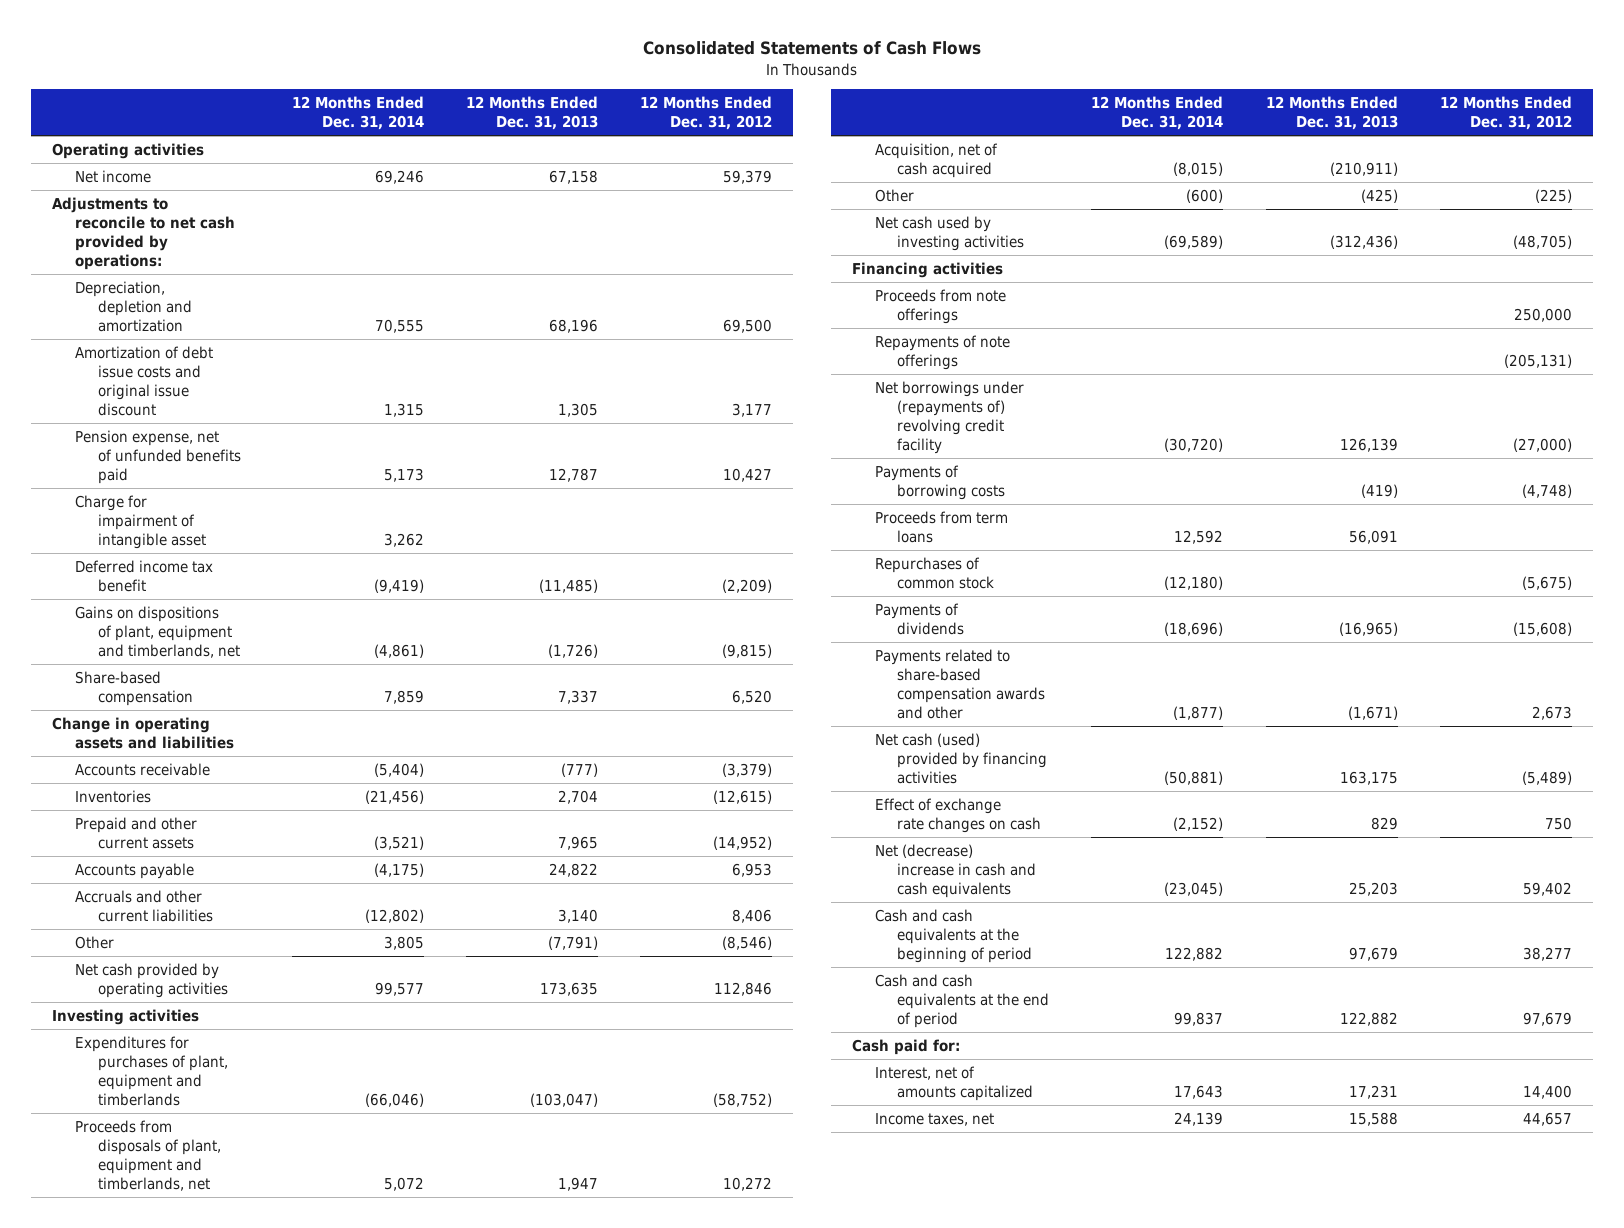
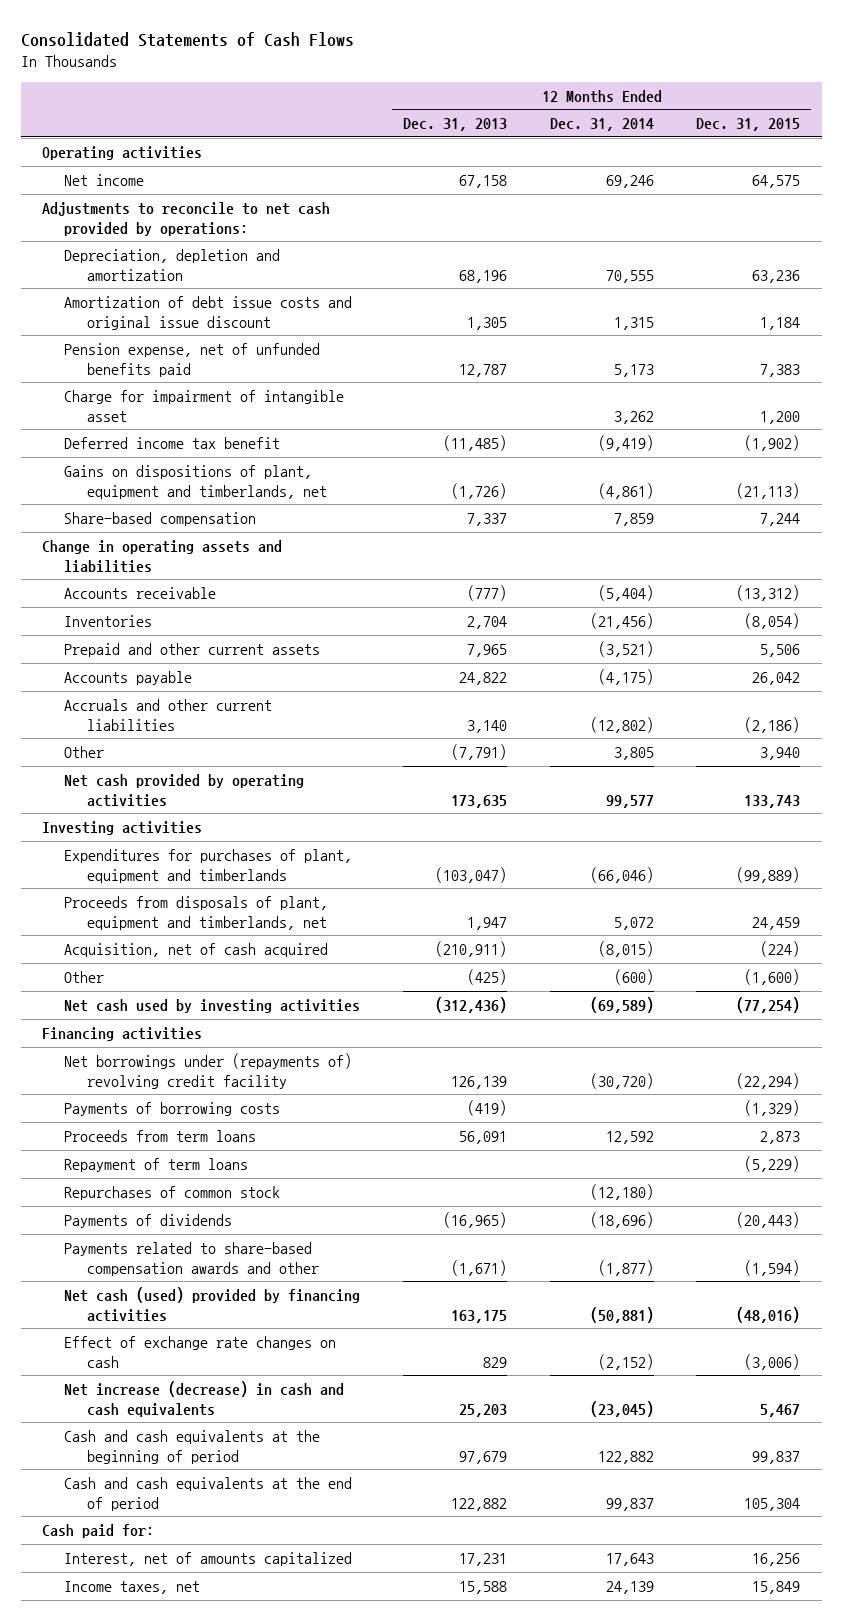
[640,96,773,131] 12 Months Ended Dec. 31, 2012 -> none
none -> [696,118,801,132] Dec. 31, 2015
[874,288,1006,324] Proceeds from note offerings -> none
[874,334,1010,370] Repayments of note offerings -> none
none -> [64,1157,249,1172] Repayment of term loans
[874,843,1037,898] Net (decrease) increase in cash and cash equivalents -> [64,1380,345,1417] Net increase (decrease) in cash and cash equivalents

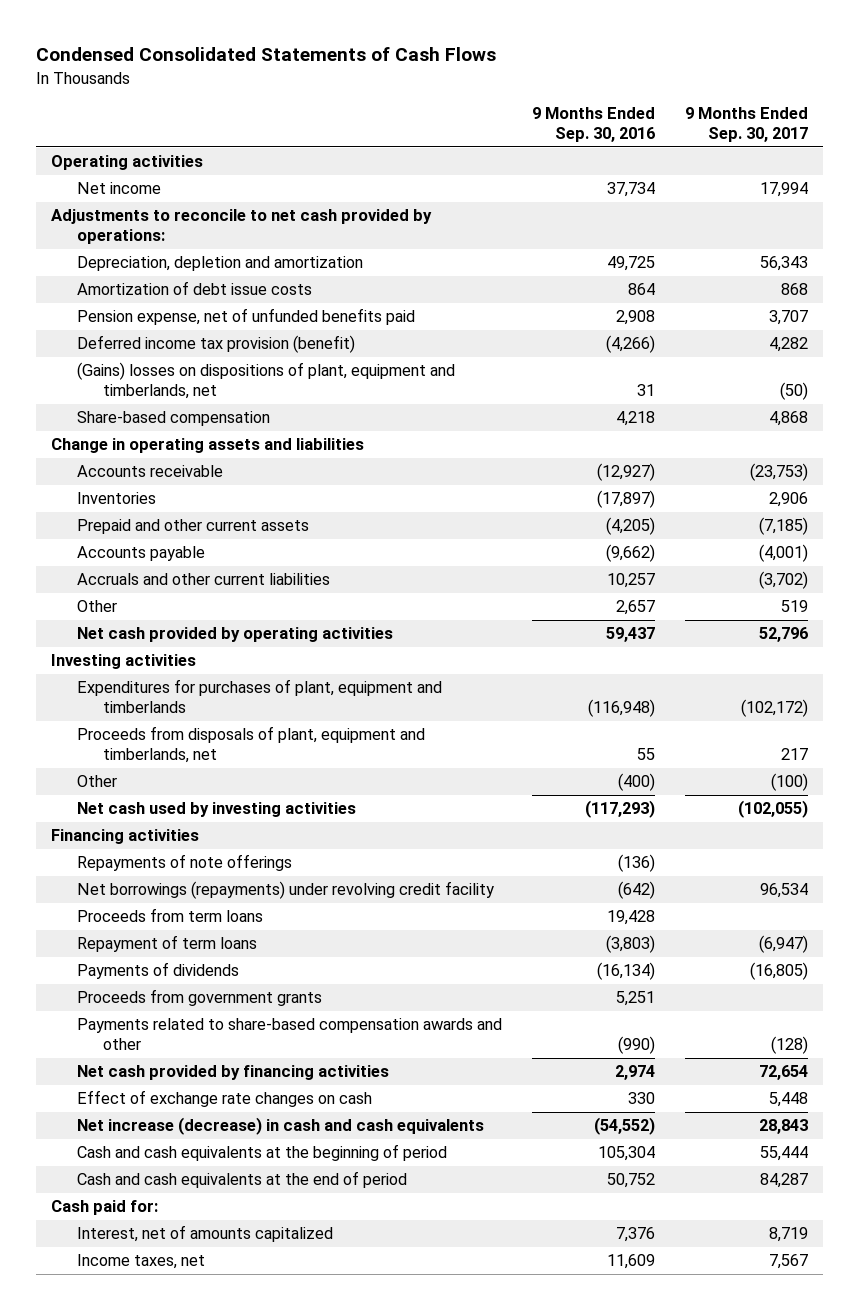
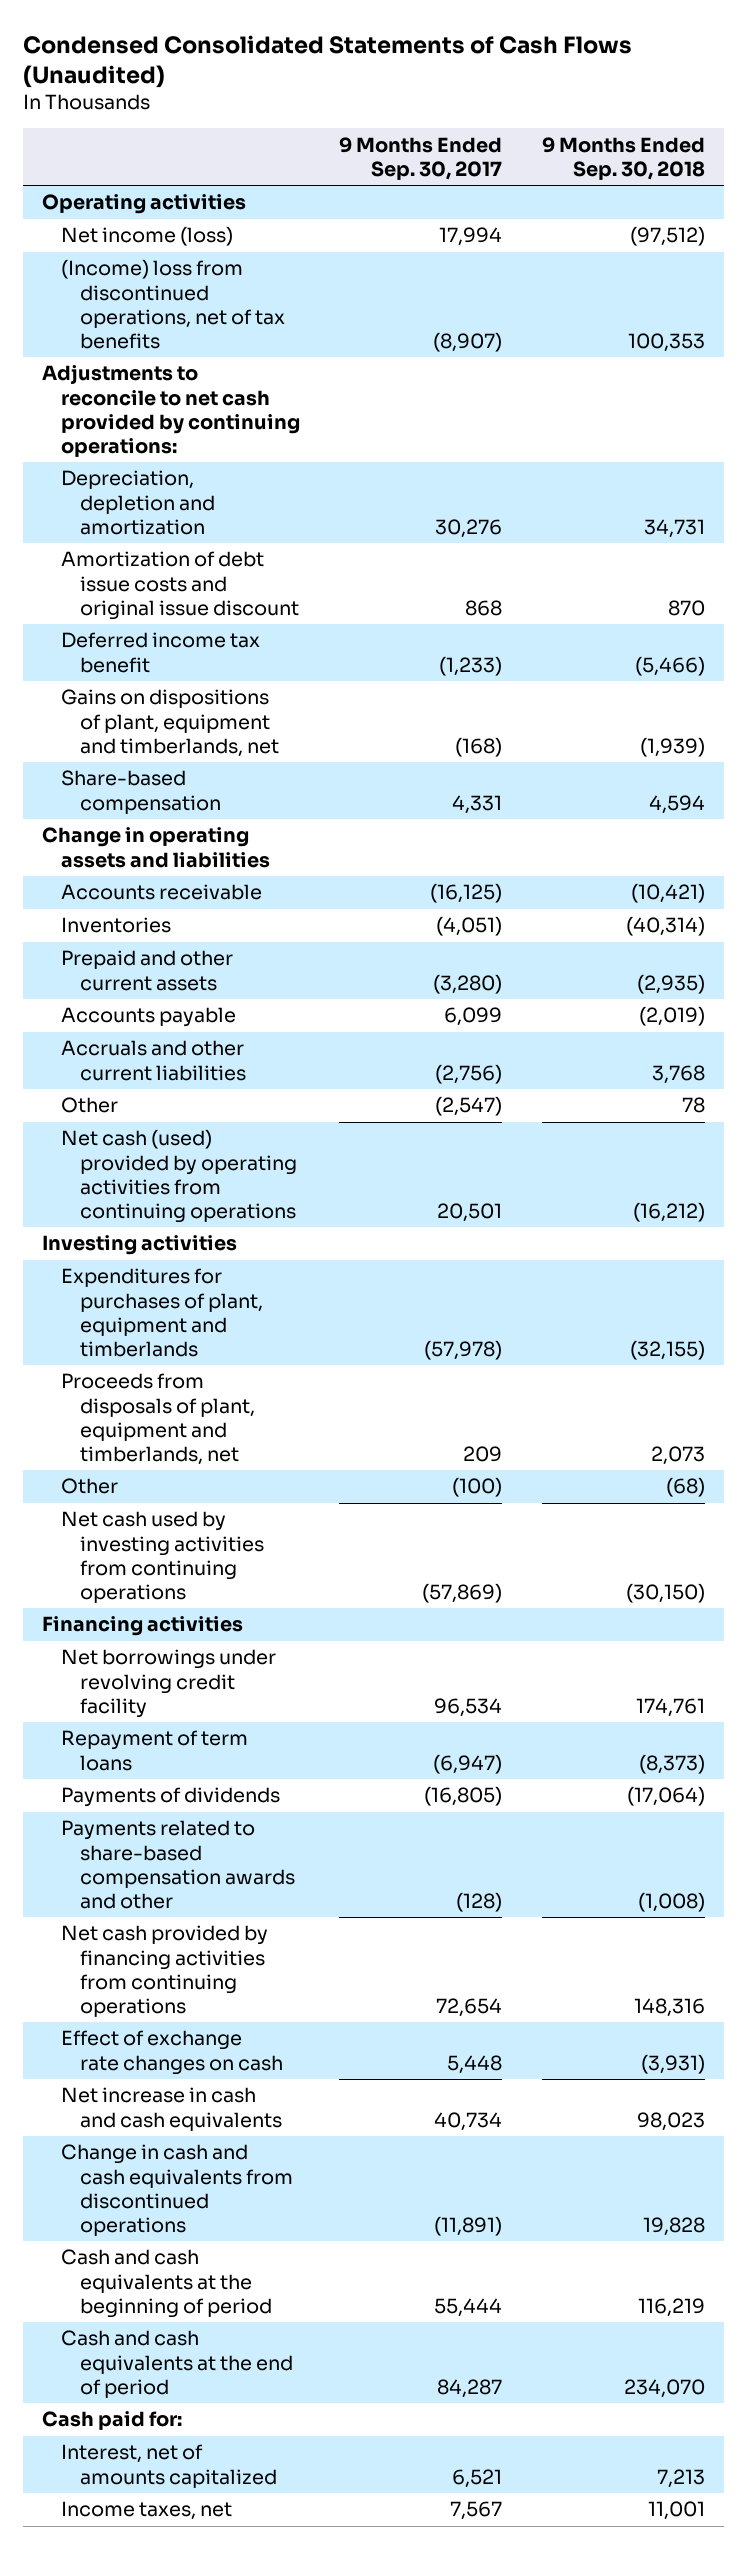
[35,47,496,62] Condensed Consolidated Statements of Cash Flows -> [22,34,632,88] Condensed Consolidated Statements of Cash Flows (Unaudited)
[532,107,656,143] 9 Months Ended Sep. 30, 2016 -> none
none -> [541,136,705,181] 9 Months Ended Sep. 30, 2018
[76,308,415,326] Pension expense, net of unfunded benefits paid -> none
[76,182,161,195] Net income -> [60,226,233,247] Net income (loss)
none -> [60,259,285,350] (Income) loss from discontinued operations, net of tax benefits
[50,209,432,245] Adjustments to reconcile to net cash provided by operations: -> [42,364,300,458] Adjustments to reconcile to net cash provided by continuing operations:
[760,256,809,272] 56,343 -> [435,518,503,538] 30,276
[76,281,312,296] Amortization of debt issue costs -> [60,551,299,620] Amortization of debt issue costs and original issue discount
[76,335,355,354] Deferred income tax provision (benefit) -> [60,632,260,673] Deferred income tax benefit
[769,337,809,353] 4,282 -> [439,655,503,676] (1,233)
[76,362,455,400] (Gains) losses on dispositions of plant, equipment and timberlands, net -> [60,689,279,757] Gains on dispositions of plant, equipment and timberlands, net
[780,382,809,401] (50) -> [455,736,503,757] (168)
[769,411,809,427] 4,868 -> [452,794,503,814] 4,331
[750,463,809,482] (23,753) -> [430,883,503,904] (16,125)
[769,492,809,508] 2,906 -> [436,916,503,937] (4,051)
[759,517,809,536] (7,185) -> [433,973,503,994] (3,280)
[759,544,809,563] (4,001) -> [444,1007,503,1027] 6,099
[759,571,809,590] (3,702) -> [435,1063,503,1084] (2,756)
[781,600,809,613] 519 -> [435,1096,503,1117] (2,547)
[76,627,393,643] Net cash provided by operating activities -> [60,1129,297,1224] Net cash (used) provided by operating activities from continuing operations
[759,627,809,643] 52,796 -> [437,1203,503,1223] 20,501
[741,699,809,718] (102,172) -> [424,1340,503,1361] (57,978)
[781,748,809,761] 217 -> [463,1446,503,1463] 209
[76,802,356,818] Net cash used by investing activities -> [60,1511,264,1604] Net cash used by investing activities from continuing operations
[738,800,809,819] (102,055) -> [422,1583,503,1604] (57,869)
[76,854,292,872] Repayments of note offerings -> none
[76,908,263,923] Proceeds from term loans -> none
[76,881,494,900] Net borrowings (repayments) under revolving credit facility -> [60,1649,276,1718] Net borrowings under revolving credit facility
[76,989,322,1007] Proceeds from government grants -> none
[76,1065,389,1081] Net cash provided by financing activities -> [60,1925,268,2018] Net cash provided by financing activities from continuing operations
[76,1117,484,1136] Net increase (decrease) in cash and cash equivalents -> [60,2087,282,2131] Net increase in cash and cash equivalents
[759,1119,809,1135] 28,843 -> [434,2111,503,2131] 40,734
none -> [60,2144,293,2237] Change in cash and cash equivalents from discontinued operations
[769,1227,809,1243] 8,719 -> [452,2468,503,2488] 6,521

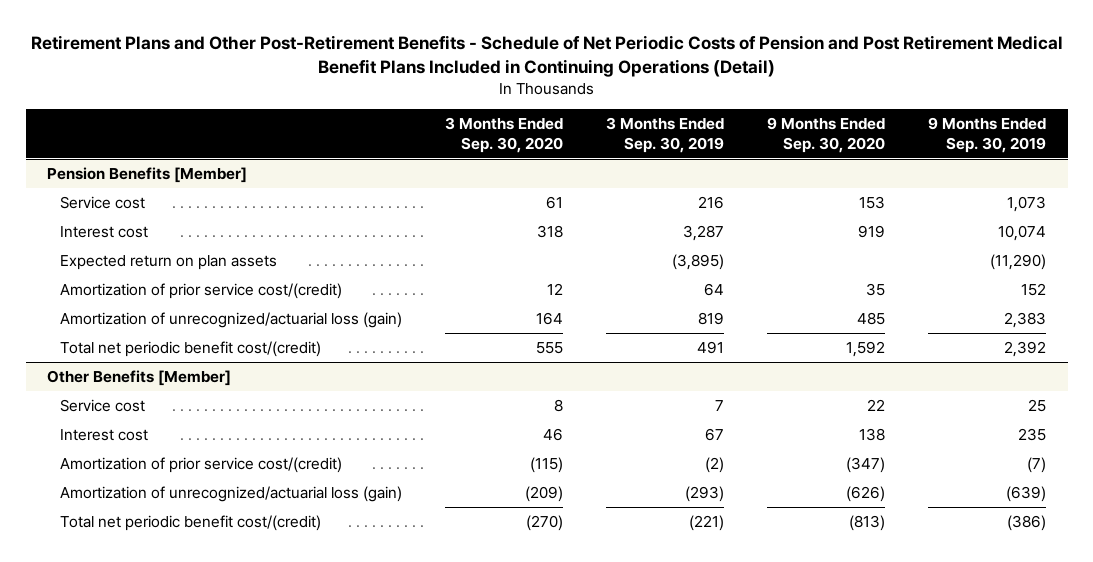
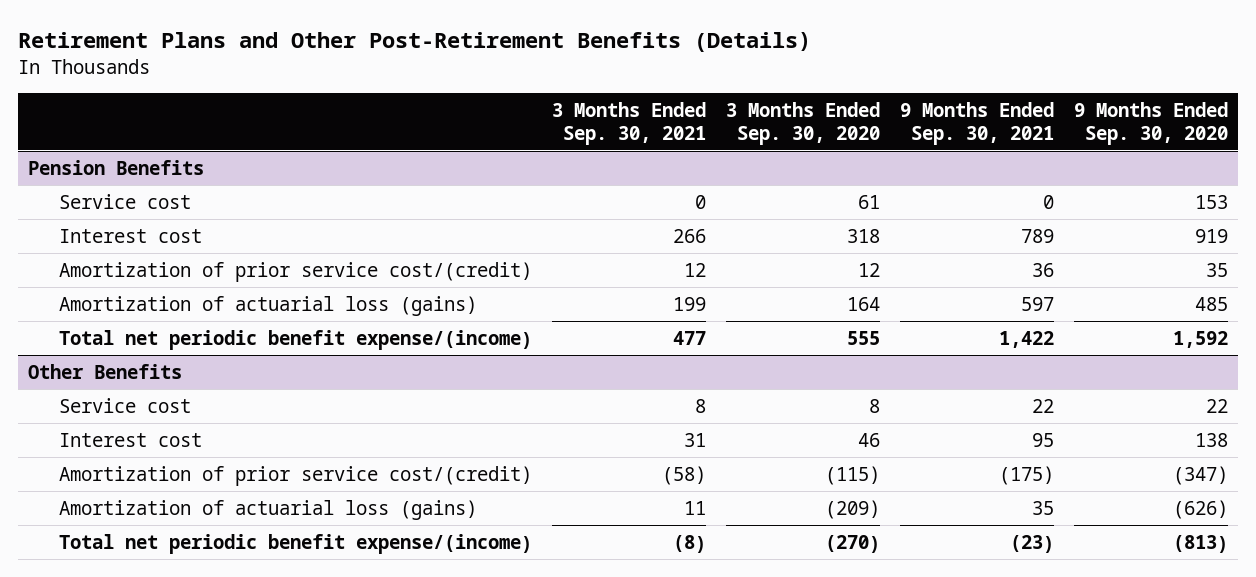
[30,35,1063,78] Retirement Plans and Other Post-Retirement Benefits - Schedule of Net Periodic Costs of Pension and Post Retirement Medical Benefit Plans Included in Continuing Operations (Detail) -> [17,31,811,52] Retirement Plans and Other Post-Retirement Benefits (Details)
[606,117,725,153] 3 Months Ended Sep. 30, 2019 -> none
[928,117,1047,153] 9 Months Ended Sep. 30, 2019 -> none
none -> [551,101,706,145] 3 Months Ended Sep. 30, 2021
none -> [900,101,1055,145] 9 Months Ended Sep. 30, 2021
[47,167,248,184] Pension Benefits [Member] -> [28,159,205,175] Pension Benefits
[60,255,278,271] Expected return on plan assets -> none
[60,312,403,329] Amortization of unrecognized/actuarial loss (gain) -> [58,295,477,316] Amortization of actuarial loss (gains)
[60,341,322,358] Total net periodic benefit cost/(credit) -> [58,329,532,350] Total net periodic benefit expense/(income)
[47,370,232,387] Other Benefits [Member] -> [28,363,183,379] Other Benefits
[60,486,403,503] Amortization of unrecognized/actuarial loss (gain) -> [58,499,477,520] Amortization of actuarial loss (gains)
[60,515,322,532] Total net periodic benefit cost/(credit) -> [58,533,532,554] Total net periodic benefit expense/(income)

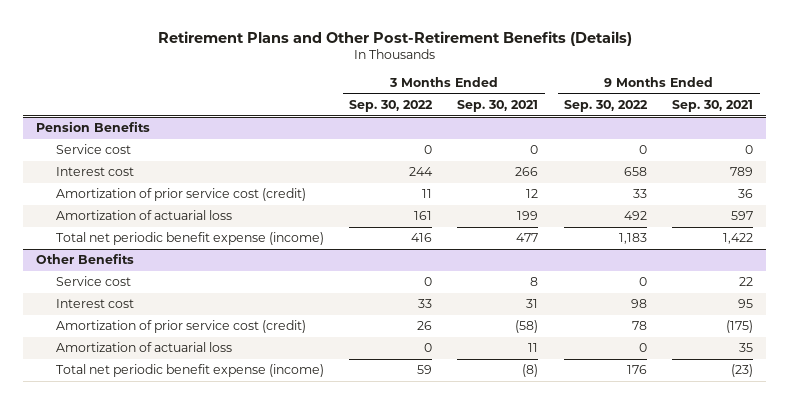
[725,101,880,145] 3 Months Ended Sep. 30, 2020 -> none
[1074,101,1229,145] 9 Months Ended Sep. 30, 2020 -> none
none -> [349,100,434,113] Sep. 30, 2022
none -> [563,100,648,113] Sep. 30, 2022
[58,261,532,282] Amortization of prior service cost/(credit) -> [55,188,306,202] Amortization of prior service cost (credit)
[58,295,477,316] Amortization of actuarial loss (gains) -> [55,210,232,221] Amortization of actuarial loss
[58,329,532,350] Total net periodic benefit expense/(income) -> [55,232,324,246] Total net periodic benefit expense (income)
[58,465,532,486] Amortization of prior service cost/(credit) -> [55,320,306,334] Amortization of prior service cost (credit)
[58,499,477,520] Amortization of actuarial loss (gains) -> [55,342,232,353] Amortization of actuarial loss
[58,533,532,554] Total net periodic benefit expense/(income) -> [55,364,324,378] Total net periodic benefit expense (income)

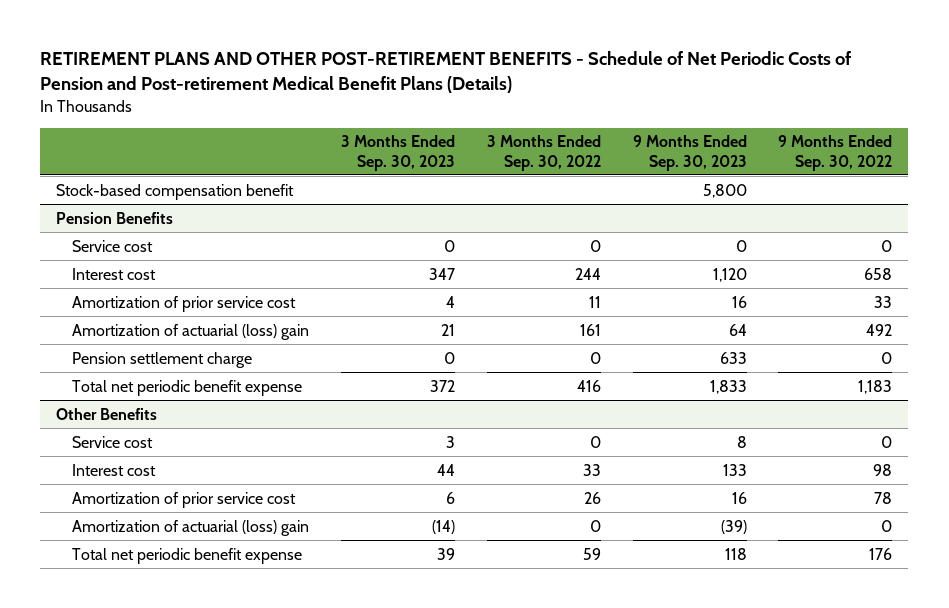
[157,30,632,46] Retirement Plans and Other Post-Retirement Benefits (Details) -> [40,51,852,94] RETIREMENT PLANS AND OTHER POST-RETIREMENT BENEFITS - Schedule of Net Periodic Costs of Pension and Post-retirement Medical Benefit Plans (Details)
[457,100,539,113] Sep. 30, 2021 -> none
[672,100,754,113] Sep. 30, 2021 -> none
none -> [340,135,455,171] 3 Months Ended Sep. 30, 2023
none -> [632,135,747,171] 9 Months Ended Sep. 30, 2023
none -> [56,183,295,200] Stock-based compensation benefit
[55,188,306,202] Amortization of prior service cost (credit) -> [72,295,297,312] Amortization of prior service cost
[55,210,232,221] Amortization of actuarial loss -> [72,323,310,340] Amortization of actuarial (loss) gain
none -> [72,351,253,368] Pension settlement charge
[55,232,324,246] Total net periodic benefit expense (income) -> [72,379,303,396] Total net periodic benefit expense
[55,320,306,334] Amortization of prior service cost (credit) -> [72,491,297,508] Amortization of prior service cost
[55,342,232,353] Amortization of actuarial loss -> [72,519,310,536] Amortization of actuarial (loss) gain
[55,364,324,378] Total net periodic benefit expense (income) -> [72,547,303,564] Total net periodic benefit expense

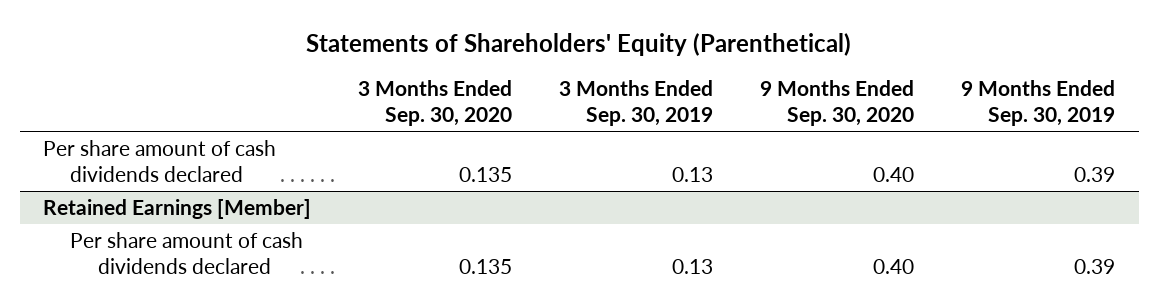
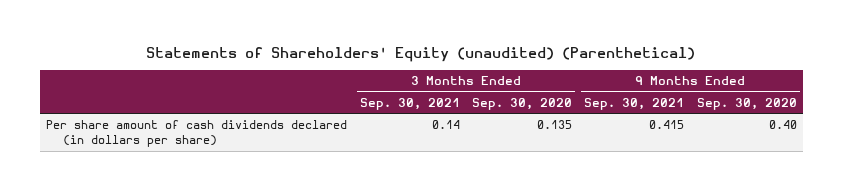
[306,32,852,56] Statements of Shareholders' Equity (Parenthetical) -> [146,47,696,63] Statements of Shareholders' Equity (unaudited) (Parenthetical)
[559,79,714,127] 3 Months Ended Sep. 30, 2019 -> none
[961,79,1116,127] 9 Months Ended Sep. 30, 2019 -> none
none -> [359,97,460,110] Sep. 30, 2021
none -> [584,97,685,110] Sep. 30, 2021
[43,198,312,219] Retained Earnings [Member] -> none
[70,231,304,275] Per share amount of cash dividends declared -> none
[43,139,277,183] Per share amount of cash dividends declared -> [46,120,348,148] Per share amount of cash dividends declared (in dollars per share)

